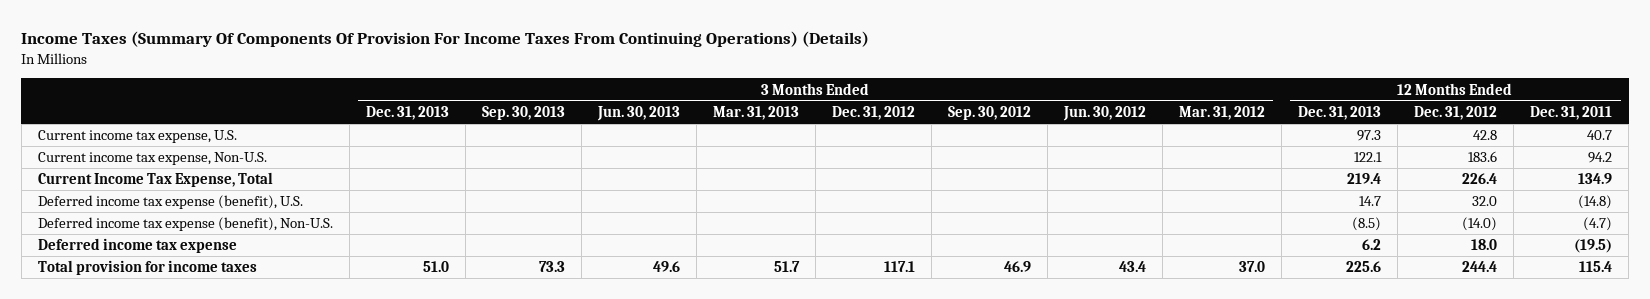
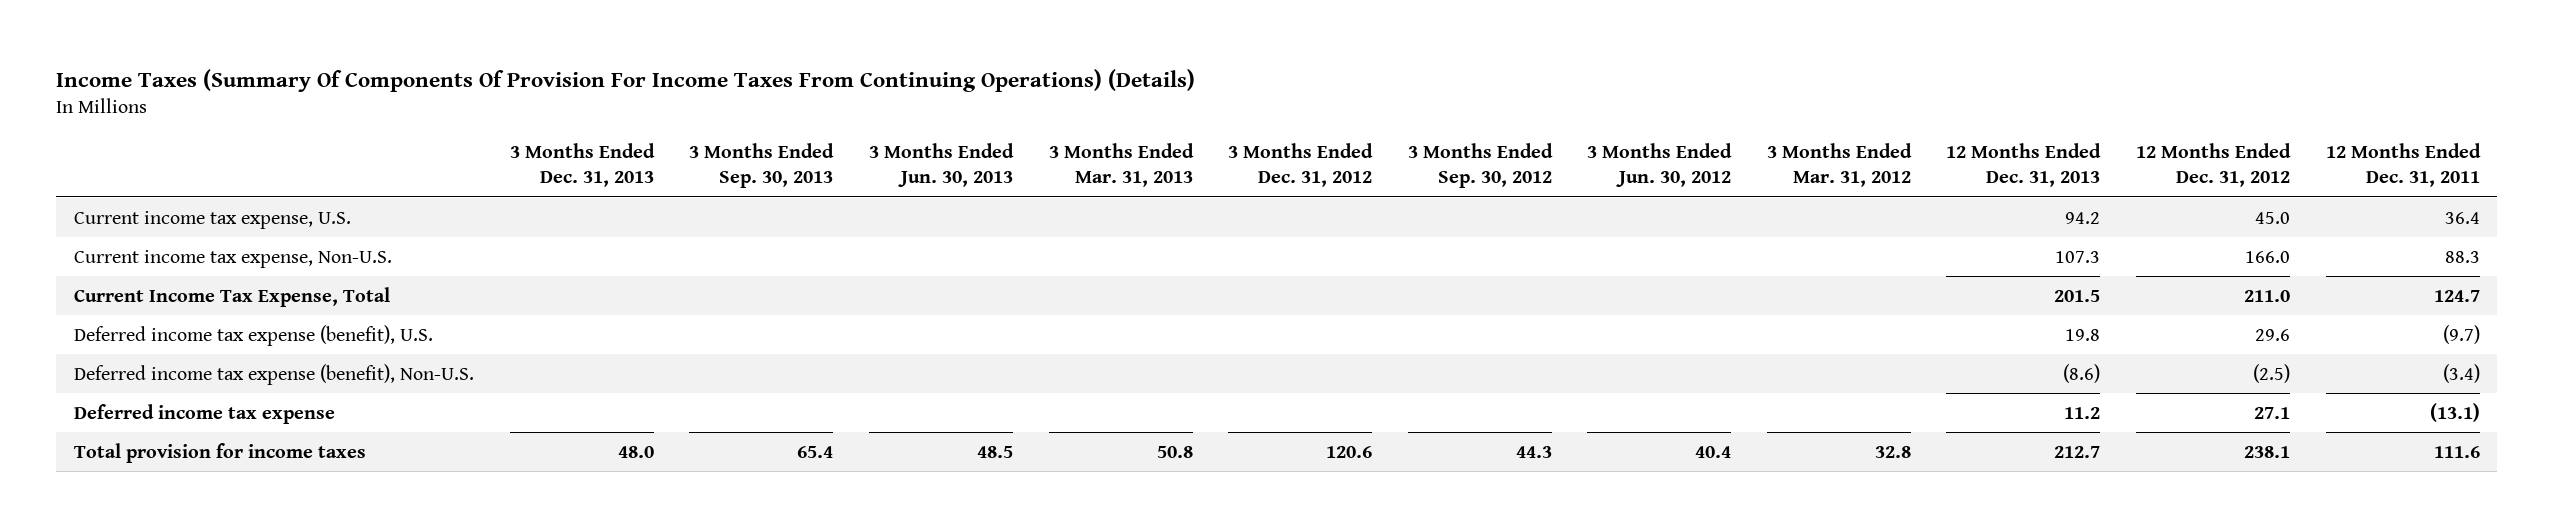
[1357,130,1382,142] 97.3 -> [2065,211,2101,224] 94.2
[1473,130,1498,141] 42.8 -> [2255,211,2291,224] 45.0
[1587,130,1613,141] 40.7 -> [2444,211,2480,224] 36.4
[1354,152,1383,163] 122.1 -> [2055,250,2101,263] 107.3
[1468,151,1498,163] 183.6 -> [2245,250,2291,263] 166.0
[1588,152,1613,164] 94.2 -> [2444,250,2480,263] 88.3
[1347,173,1382,185] 219.4 -> [2054,289,2101,302] 201.5
[1462,173,1498,185] 226.4 -> [2244,289,2291,302] 211.0
[1578,173,1613,185] 134.9 -> [2433,289,2480,302] 124.7
[1359,196,1382,207] 14.7 -> [2065,328,2101,341] 19.8
[1472,196,1498,207] 32.0 -> [2255,328,2291,341] 29.6
[1578,195,1613,210] (14.8) -> [2442,324,2480,344] (9.7)
[1352,217,1382,232] (8.5) -> [2063,363,2101,383] (8.6)
[1462,217,1498,232] (14.0) -> [2253,363,2291,383] (2.5)
[1583,217,1613,232] (4.7) -> [2442,363,2480,383] (3.4)
[1362,239,1382,251] 6.2 -> [2064,406,2101,419] 11.2
[1471,239,1498,251] 18.0 -> [2254,406,2291,419] 27.1
[1574,239,1613,254] (19.5) -> [2429,402,2480,422] (13.1)
[422,261,449,273] 51.0 -> [617,445,654,458] 48.0
[538,261,565,273] 73.3 -> [797,445,834,458] 65.4
[652,261,680,273] 49.6 -> [976,445,1013,458] 48.5
[773,261,800,273] 51.7 -> [1156,445,1193,458] 50.8
[884,261,916,273] 117.1 -> [1326,445,1373,458] 120.6
[1004,261,1032,273] 46.9 -> [1515,445,1552,458] 44.3
[1119,261,1147,273] 43.4 -> [1695,445,1732,458] 40.4
[1239,261,1266,273] 37.0 -> [1874,445,1911,458] 32.8
[1346,261,1382,273] 225.6 -> [2054,445,2101,458] 212.7
[1462,261,1498,273] 244.4 -> [2244,445,2291,458] 238.1
[1579,261,1613,273] 115.4 -> [2433,445,2480,458] 111.6

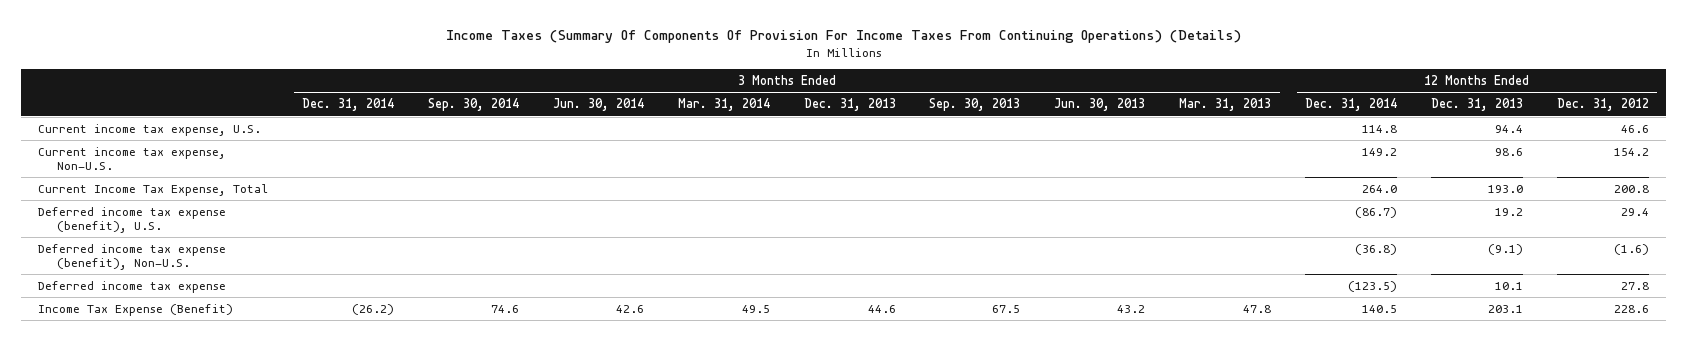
[1228,142,1374,188] 3 Months Ended Dec. 31, 2012 -> none
[1407,142,1553,189] 3 Months Ended Sep. 30, 2012 -> none
[1587,142,1733,188] 3 Months Ended Jun. 30, 2012 -> none
[1766,142,1912,188] 3 Months Ended Mar. 31, 2012 -> none
[2325,142,2481,188] 12 Months Ended Dec. 31, 2011 -> none
none -> [302,98,395,112] Dec. 31, 2014
none -> [427,98,519,112] Sep. 30, 2014
none -> [552,98,644,112] Jun. 30, 2014
none -> [677,98,770,112] Mar. 31, 2014
none -> [1305,98,1398,112] Dec. 31, 2014
[2065,211,2101,224] 94.2 -> [1494,124,1523,133] 94.4
[2255,211,2291,224] 45.0 -> [1620,124,1649,133] 46.6
[2055,250,2101,263] 107.3 -> [1494,147,1523,156] 98.6
[2245,250,2291,263] 166.0 -> [1613,147,1649,156] 154.2
[2054,289,2101,302] 201.5 -> [1487,184,1523,193] 193.0
[2244,289,2291,302] 211.0 -> [1613,184,1649,193] 200.8
[2065,328,2101,341] 19.8 -> [1494,207,1523,216] 19.2
[2255,328,2291,341] 29.6 -> [1620,207,1649,216] 29.4
[2063,363,2101,383] (8.6) -> [1487,243,1523,255] (9.1)
[2253,363,2291,383] (2.5) -> [1613,243,1649,255] (1.6)
[2064,406,2101,419] 11.2 -> [1494,281,1523,290] 10.1
[2254,406,2291,419] 27.1 -> [1620,281,1649,290] 27.8
[74,442,367,463] Total provision for income taxes -> [38,303,234,316] Income Tax Expense (Benefit)
[617,445,654,458] 48.0 -> [867,304,896,313] 44.6
[797,445,834,458] 65.4 -> [992,304,1021,313] 67.5
[976,445,1013,458] 48.5 -> [1117,304,1146,313] 43.2
[1156,445,1193,458] 50.8 -> [1243,304,1272,313] 47.8
[2054,445,2101,458] 212.7 -> [1487,304,1523,313] 203.1
[2244,445,2291,458] 238.1 -> [1613,304,1649,313] 228.6

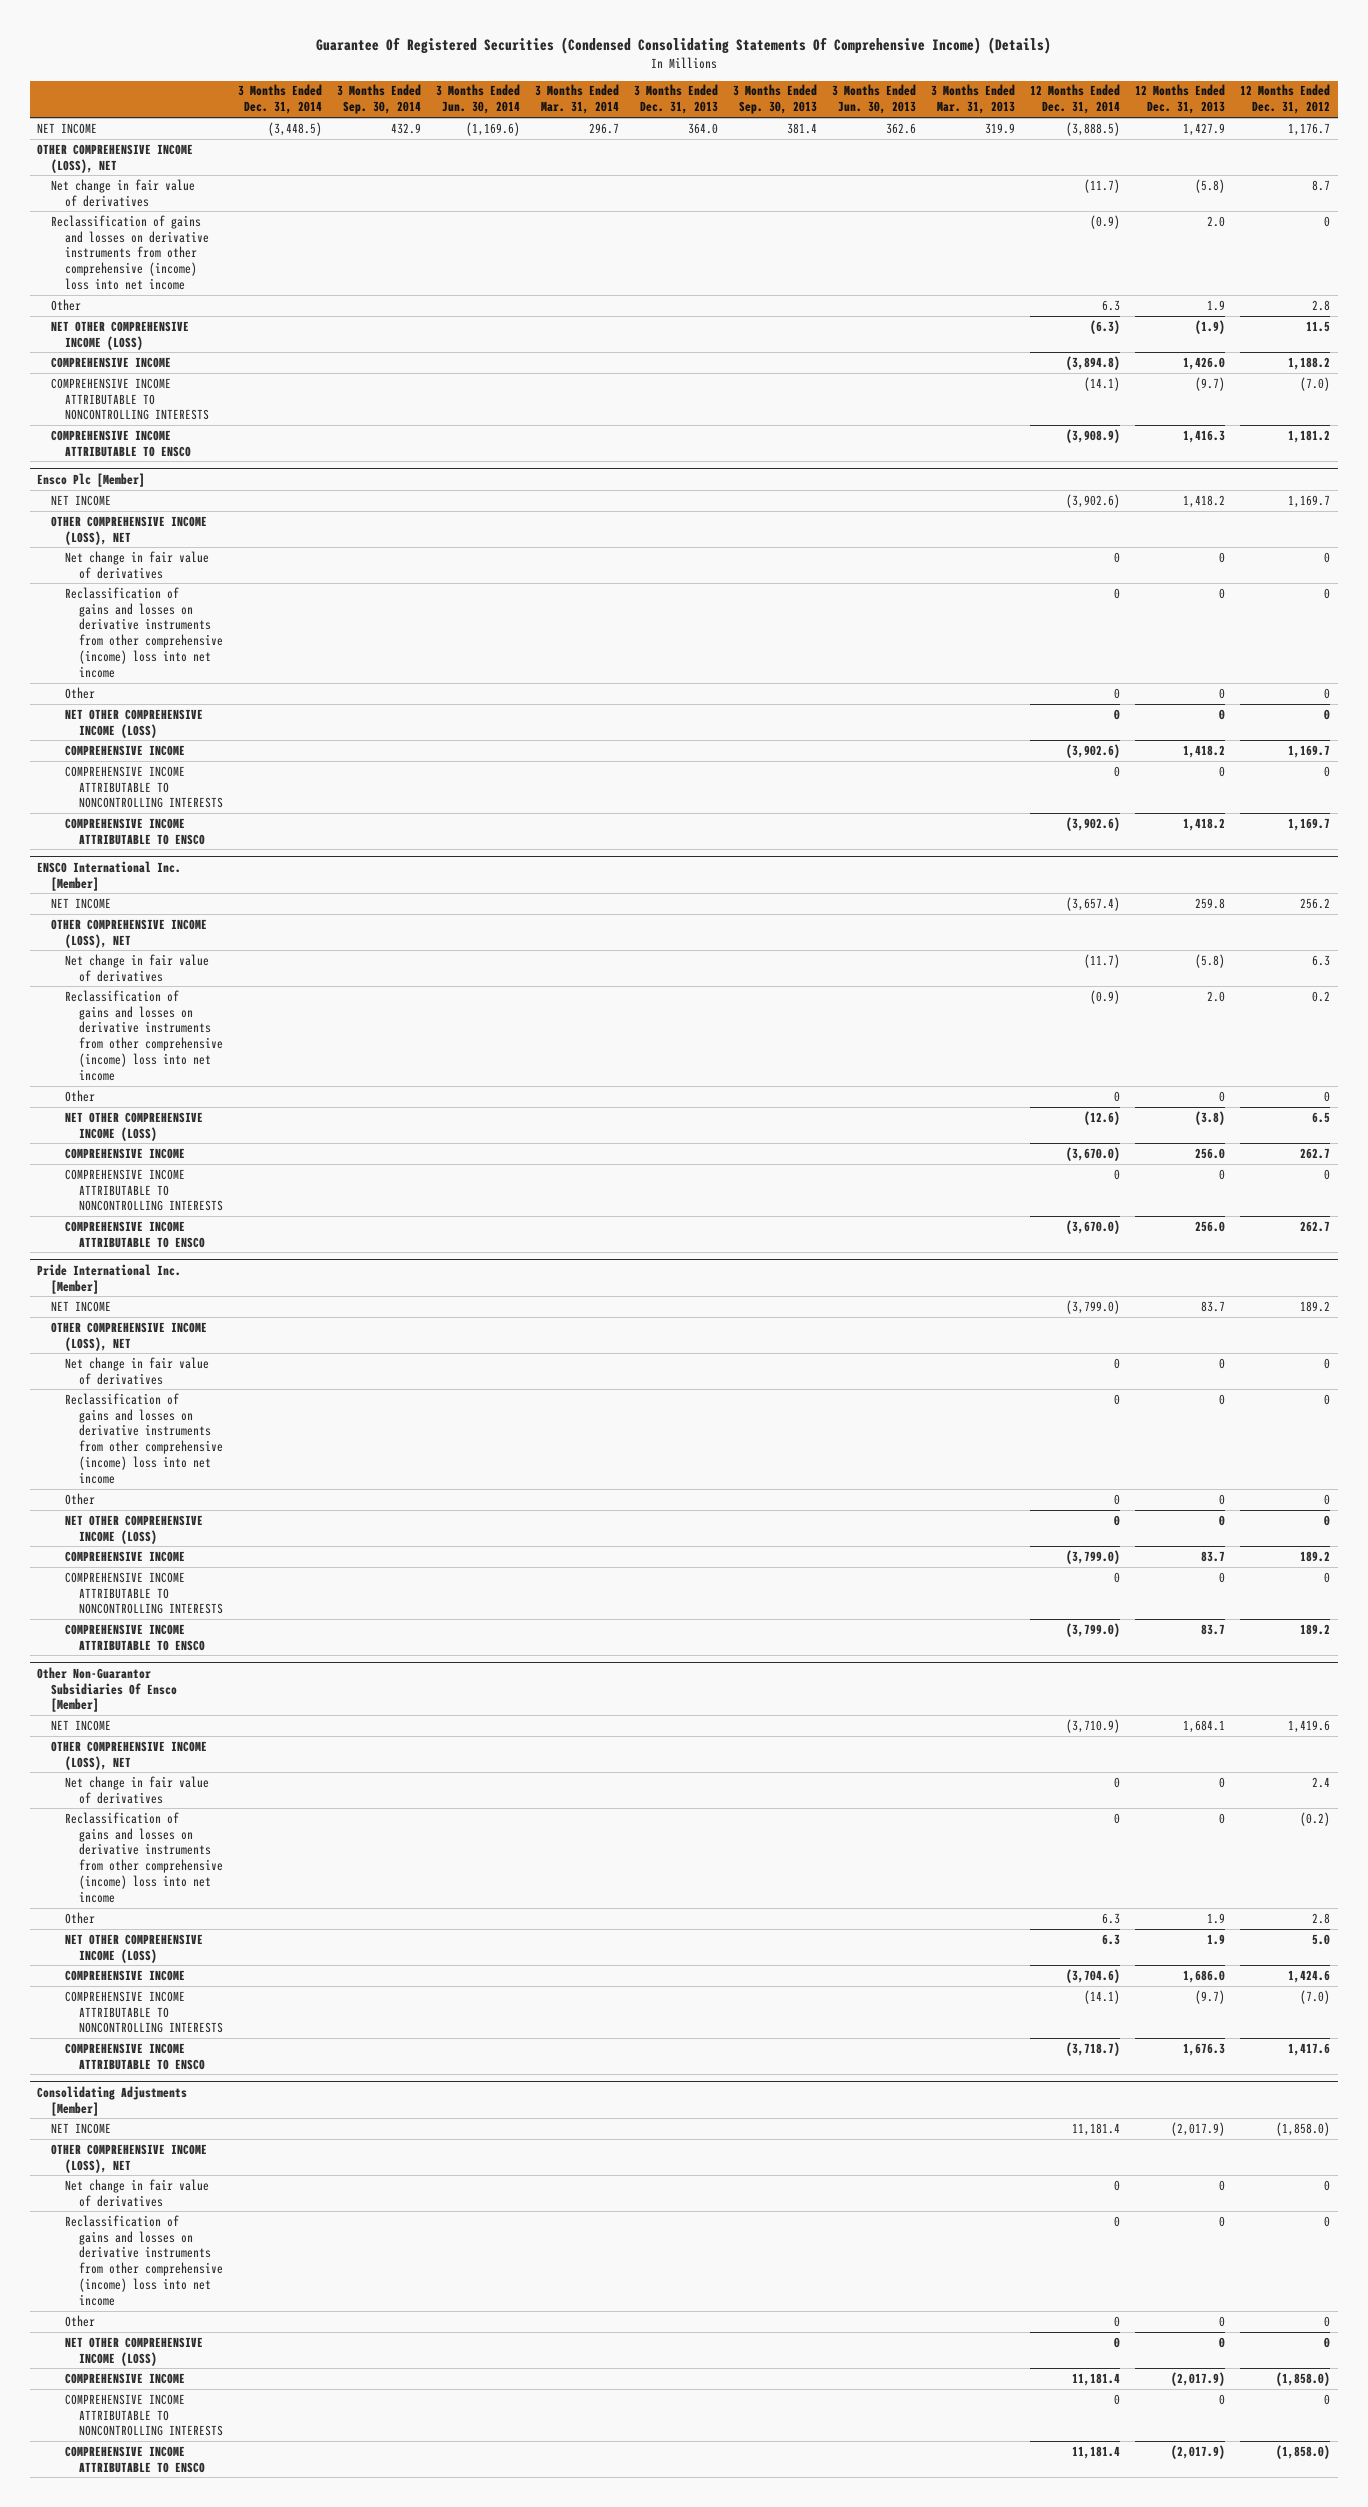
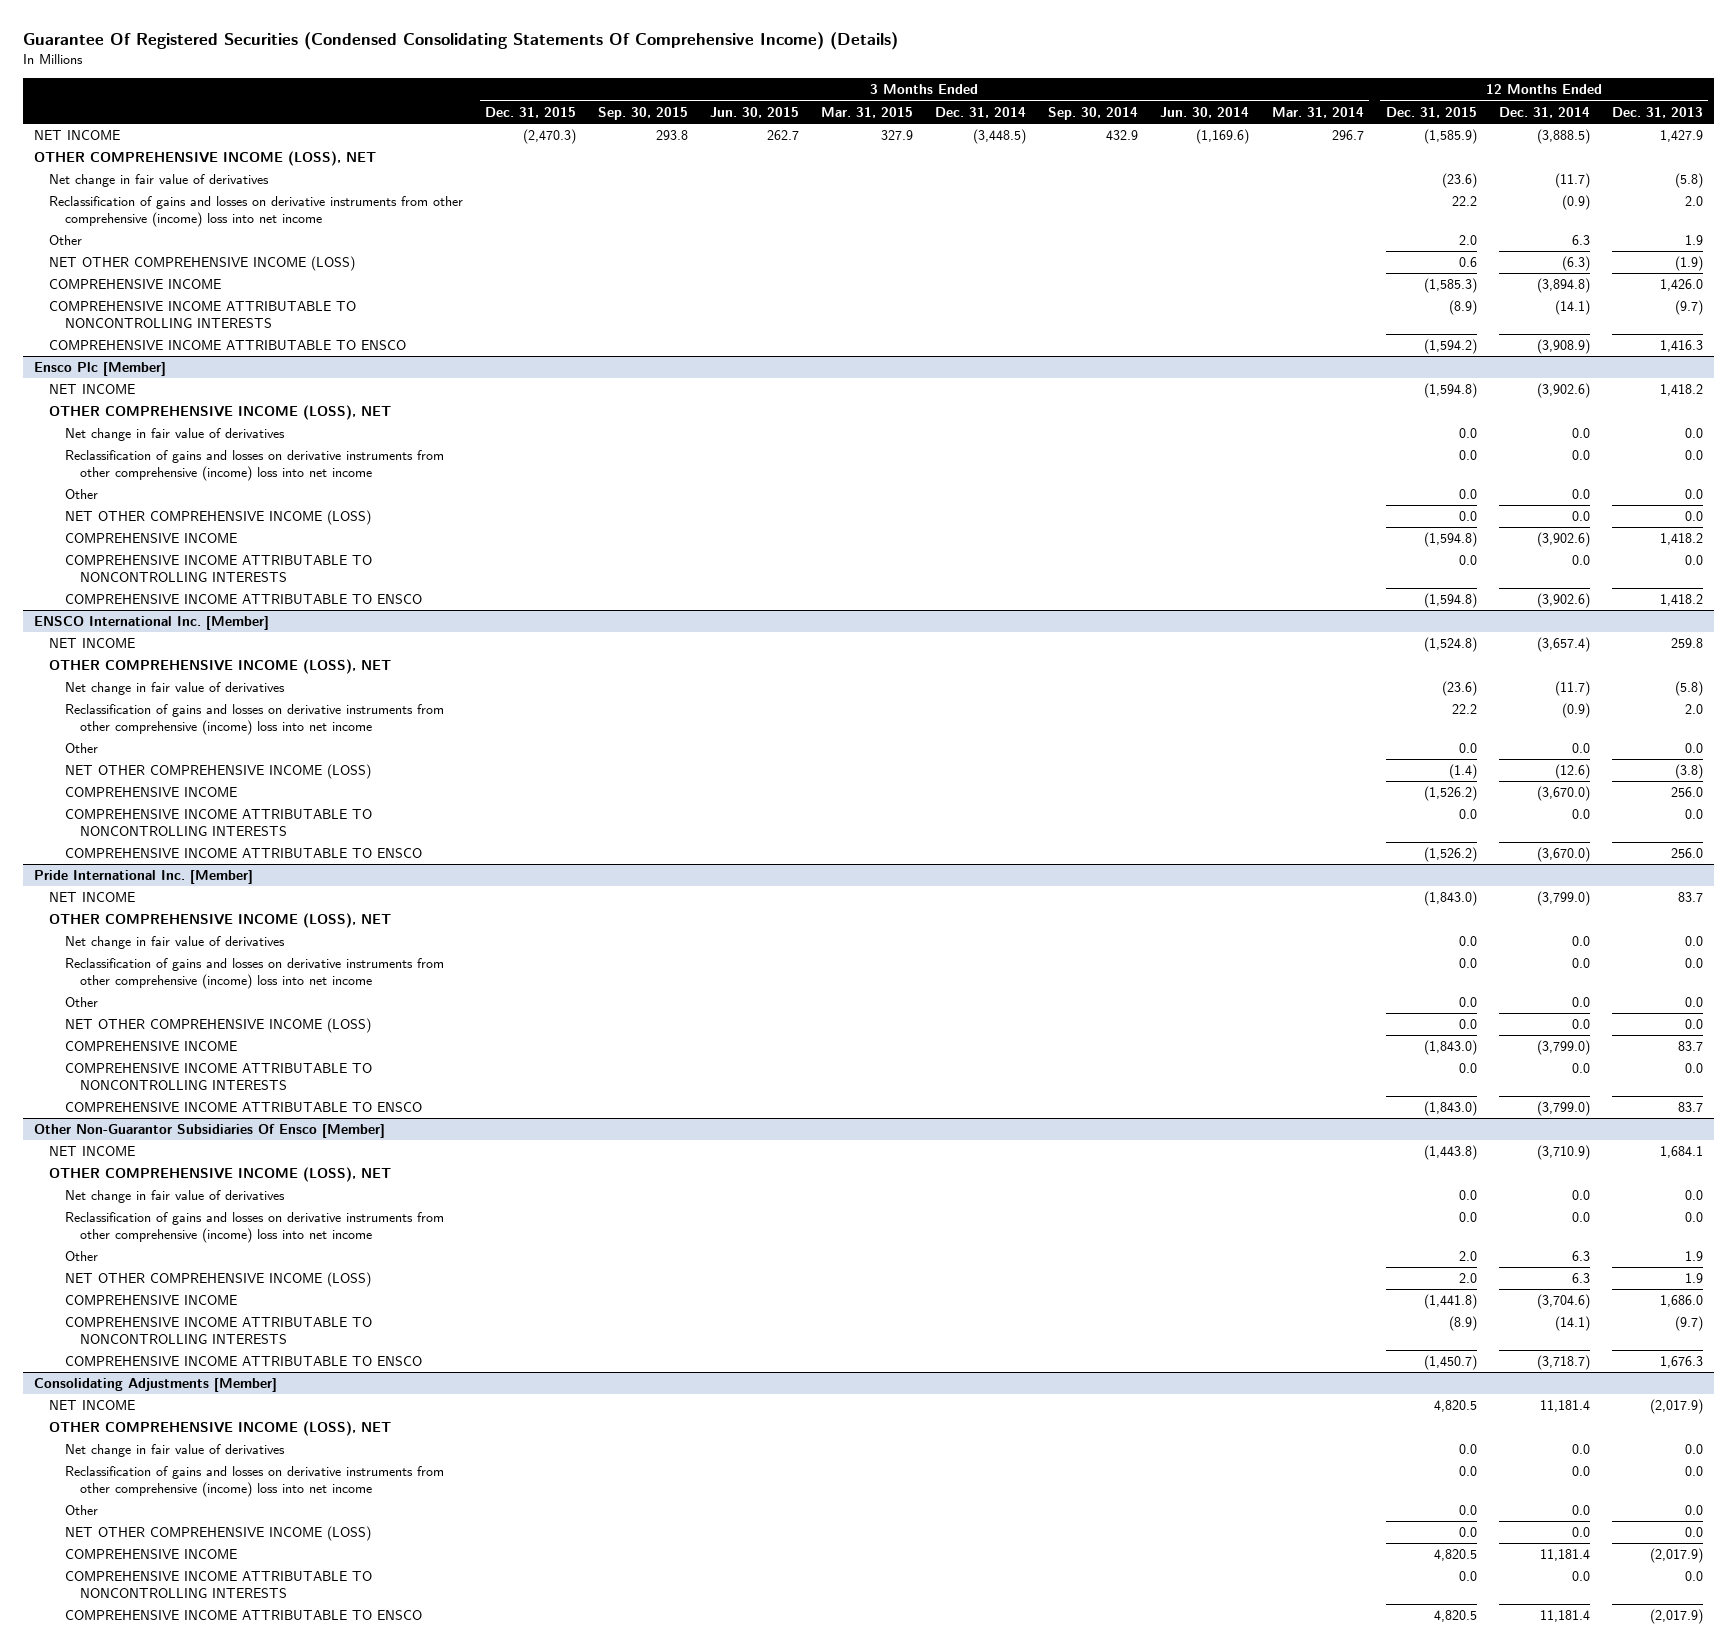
[634,84,719,115] 3 Months Ended Dec. 31, 2013 -> none
[733,84,818,115] 3 Months Ended Sep. 30, 2013 -> none
[832,84,917,115] 3 Months Ended Jun. 30, 2013 -> none
[931,84,1016,115] 3 Months Ended Mar. 31, 2013 -> none
[1240,84,1331,115] 12 Months Ended Dec. 31, 2012 -> none
none -> [485,106,577,118] Dec. 31, 2015
none -> [598,106,689,120] Sep. 30, 2015
none -> [710,106,800,118] Jun. 30, 2015
none -> [821,106,914,118] Mar. 31, 2015
none -> [1385,106,1477,118] Dec. 31, 2015
[1114,551,1121,563] 0 -> [1571,428,1590,439] 0.0
[1219,551,1226,563] 0 -> [1684,428,1703,439] 0.0
[1114,587,1121,599] 0 -> [1571,450,1590,461] 0.0
[1219,587,1226,599] 0 -> [1684,450,1703,461] 0.0
[1114,687,1121,699] 0 -> [1571,489,1590,500] 0.0
[1219,687,1226,699] 0 -> [1684,489,1703,500] 0.0
[1114,708,1121,720] 0 -> [1571,511,1590,522] 0.0
[1219,708,1226,720] 0 -> [1684,511,1703,522] 0.0
[1114,765,1121,777] 0 -> [1571,555,1590,566] 0.0
[1219,765,1226,777] 0 -> [1684,555,1703,566] 0.0
[1114,1090,1121,1102] 0 -> [1571,743,1590,754] 0.0
[1219,1090,1226,1102] 0 -> [1684,743,1703,754] 0.0
[1114,1168,1121,1180] 0 -> [1571,809,1590,820] 0.0
[1219,1168,1226,1180] 0 -> [1684,809,1703,820] 0.0
[1114,1357,1121,1369] 0 -> [1571,936,1590,947] 0.0
[1219,1357,1226,1369] 0 -> [1684,936,1703,947] 0.0
[1114,1393,1121,1405] 0 -> [1571,958,1590,969] 0.0
[1219,1393,1226,1405] 0 -> [1684,958,1703,969] 0.0
[1114,1493,1121,1505] 0 -> [1571,997,1590,1008] 0.0
[1219,1493,1226,1505] 0 -> [1684,997,1703,1008] 0.0
[1114,1514,1121,1526] 0 -> [1571,1019,1590,1030] 0.0
[1219,1514,1226,1526] 0 -> [1684,1019,1703,1030] 0.0
[1114,1571,1121,1583] 0 -> [1571,1063,1590,1074] 0.0
[1219,1571,1226,1583] 0 -> [1684,1063,1703,1074] 0.0
[1114,1776,1121,1788] 0 -> [1571,1190,1590,1201] 0.0
[1219,1776,1226,1788] 0 -> [1684,1190,1703,1201] 0.0
[1114,1812,1121,1824] 0 -> [1571,1212,1590,1223] 0.0
[1219,1812,1226,1824] 0 -> [1684,1212,1703,1223] 0.0
[1114,2179,1121,2191] 0 -> [1571,1444,1590,1455] 0.0
[1219,2179,1226,2191] 0 -> [1684,1444,1703,1455] 0.0
[1114,2215,1121,2227] 0 -> [1571,1466,1590,1477] 0.0
[1219,2215,1226,2227] 0 -> [1684,1466,1703,1477] 0.0
[1114,2315,1121,2327] 0 -> [1571,1505,1590,1516] 0.0
[1219,2315,1226,2327] 0 -> [1684,1505,1703,1516] 0.0
[1114,2336,1121,2348] 0 -> [1571,1527,1590,1538] 0.0
[1219,2336,1226,2348] 0 -> [1684,1527,1703,1538] 0.0
[1114,2393,1121,2405] 0 -> [1571,1571,1590,1582] 0.0
[1219,2393,1226,2405] 0 -> [1684,1571,1703,1582] 0.0

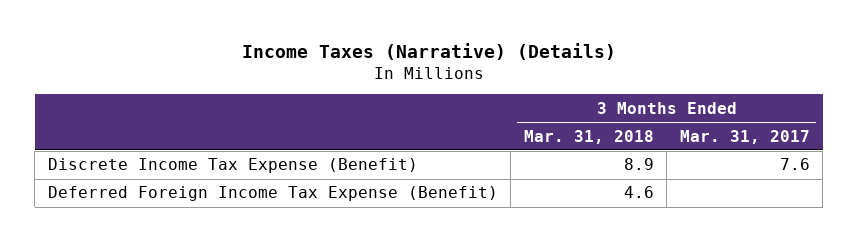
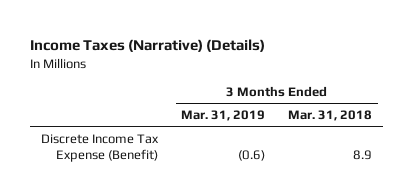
[679,129,810,144] Mar. 31, 2017 -> none
none -> [181,109,266,121] Mar. 31, 2019
[47,186,498,202] Deferred Foreign Income Tax Expense (Benefit) -> none

